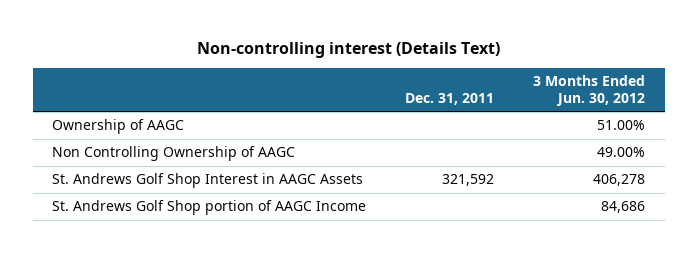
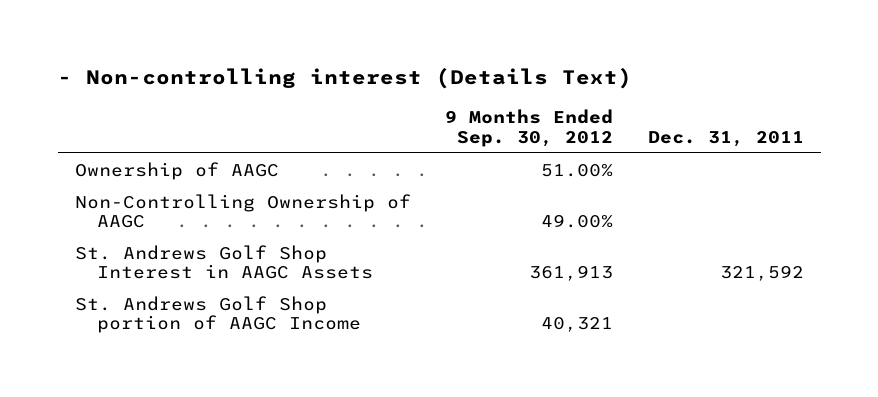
[196,41,500,58] Non-controlling interest (Details Text) -> [57,68,632,90] - Non-controlling interest (Details Text)
[533,75,646,106] 3 Months Ended Jun. 30, 2012 -> none
none -> [445,109,614,147] 9 Months Ended Sep. 30, 2012
[52,146,296,162] Non Controlling Ownership of AAGC -> [74,193,411,229] Non-Controlling Ownership of AAGC

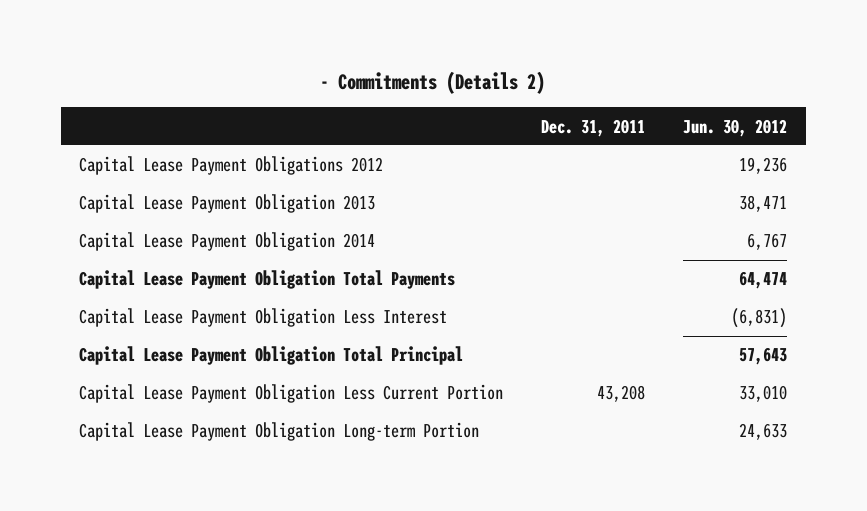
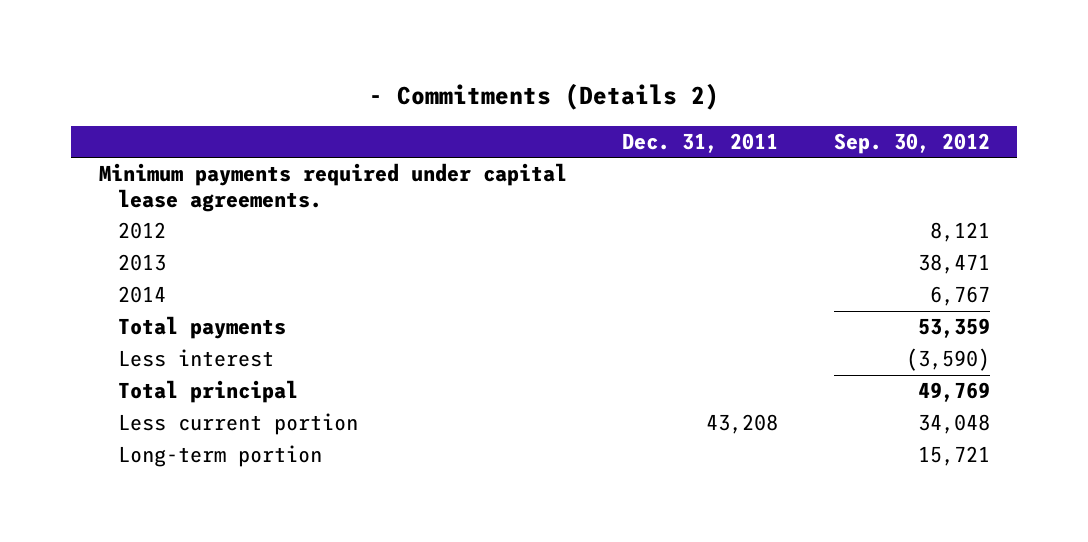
[683,118,788,137] Jun. 30, 2012 -> none
none -> [833,132,990,154] Sep. 30, 2012
none -> [98,163,567,213] Minimum payments required under capital lease agreements.
[79,156,384,176] Capital Lease Payment Obligations 2012 -> [117,222,166,240] 2012
[79,194,376,214] Capital Lease Payment Obligation 2013 -> [117,254,166,272] 2013
[79,232,376,252] Capital Lease Payment Obligation 2014 -> [117,286,166,304] 2014
[79,270,456,290] Capital Lease Payment Obligation Total Payments -> [117,316,286,340] Total payments
[79,308,448,328] Capital Lease Payment Obligation Less Interest -> [117,349,274,368] Less interest
[79,346,464,366] Capital Lease Payment Obligation Total Principal -> [117,380,298,404] Total principal
[79,384,504,404] Capital Lease Payment Obligation Less Current Portion -> [117,413,358,436] Less current portion
[79,422,480,442] Capital Lease Payment Obligation Long-term Portion -> [117,445,322,468] Long-term portion

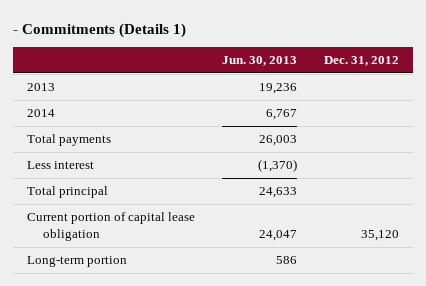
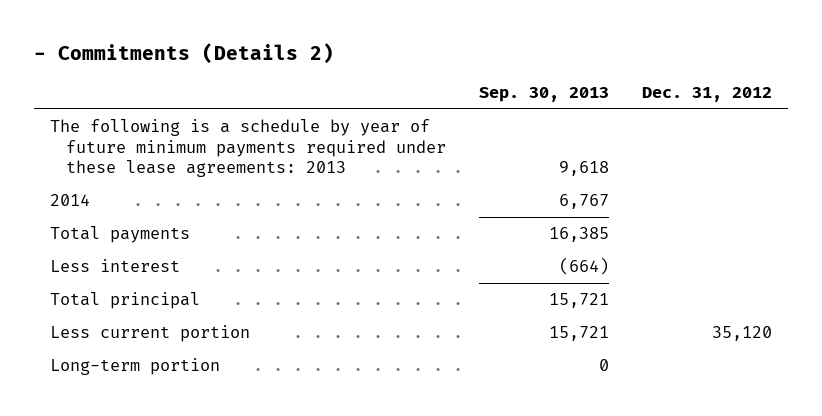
[13,22,187,38] - Commitments (Details 1) -> [34,42,335,64] - Commitments (Details 2)
[221,55,297,66] Jun. 30, 2013 -> none
none -> [478,87,609,103] Sep. 30, 2013
[26,83,55,92] 2013 -> [50,119,447,178] The following is a schedule by year of future minimum payments required under these lease agreements: 2013
[26,212,195,242] Current portion of capital lease obligation -> [50,325,251,343] Less current portion

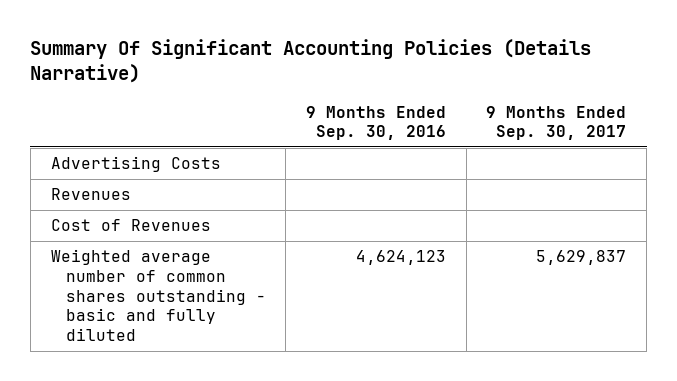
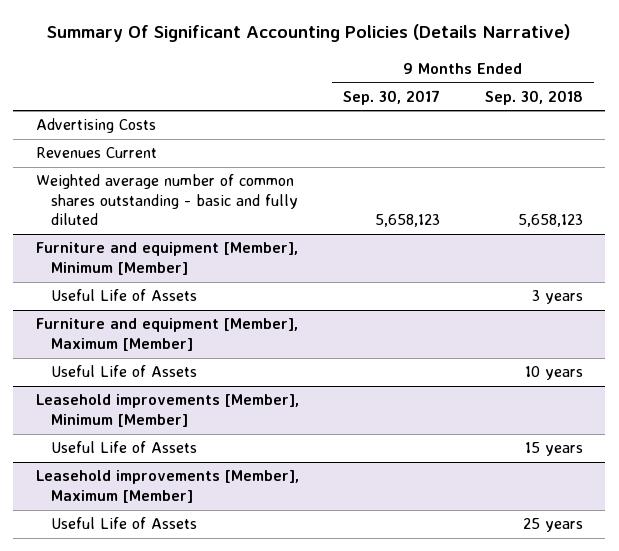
[306,105,447,141] 9 Months Ended Sep. 30, 2016 -> none
none -> [484,89,583,105] Sep. 30, 2018
[50,219,211,232] Cost of Revenues -> none
[50,188,131,201] Revenues -> [35,147,157,159] Revenues Current
[536,250,627,266] 5,629,837 -> [375,214,441,228] 5,658,123
none -> [35,242,298,275] Furniture and equipment [Member], Minimum [Member]
none -> [50,289,197,302] Useful Life of Assets
none -> [35,318,298,351] Furniture and equipment [Member], Maximum [Member]
none -> [50,365,197,378] Useful Life of Assets
none -> [35,394,299,427] Leasehold improvements [Member], Minimum [Member]
none -> [50,441,197,454] Useful Life of Assets
none -> [35,470,299,503] Leasehold improvements [Member], Maximum [Member]
none -> [50,517,197,530] Useful Life of Assets

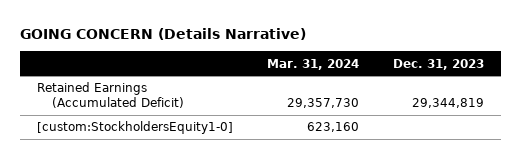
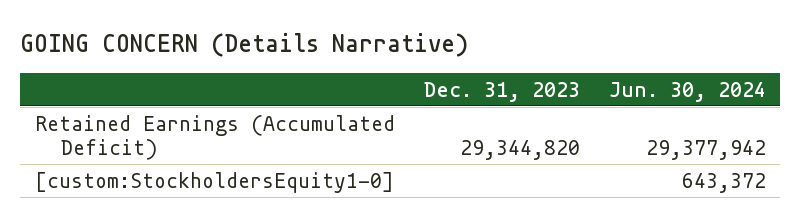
[267,58,360,70] Mar. 31, 2024 -> none
none -> [608,81,766,102] Jun. 30, 2024
[412,98,485,109] 29,344,819 -> [459,140,580,161] 29,344,820

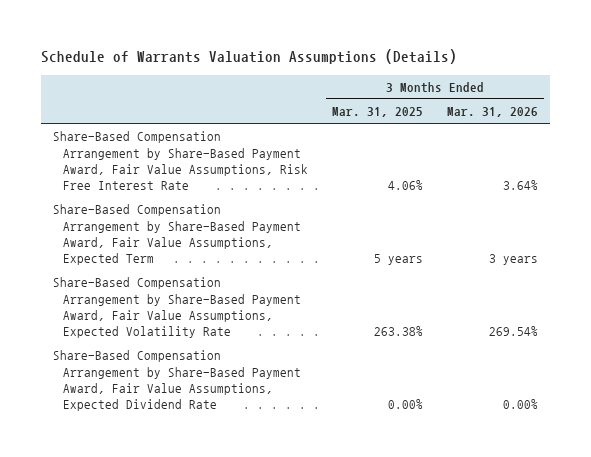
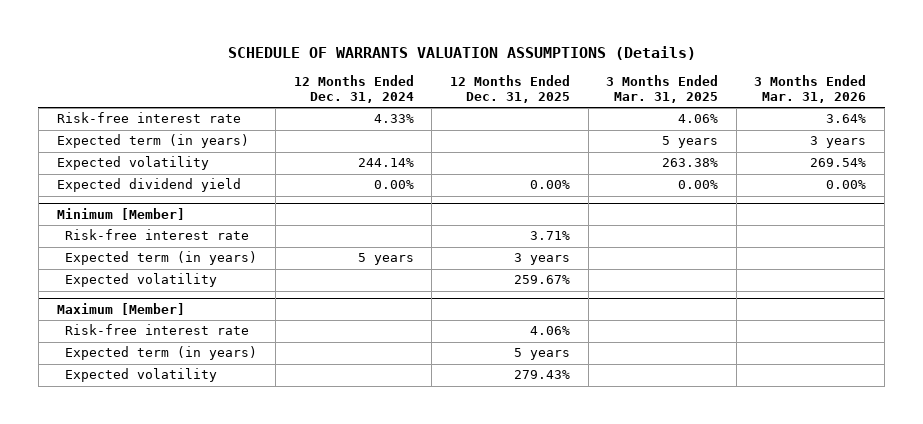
[40,49,457,65] Schedule of Warrants Valuation Assumptions (Details) -> [227,46,696,61] SCHEDULE OF WARRANTS VALUATION ASSUMPTIONS (Details)
none -> [293,75,414,103] 12 Months Ended Dec. 31, 2024
none -> [449,75,570,103] 12 Months Ended Dec. 31, 2025
[52,131,309,191] Share-Based Compensation Arrangement by Share-Based Payment Award, Fair Value Assumptions, Risk Free Interest Rate -> [56,112,241,124] Risk-free interest rate
[52,204,302,266] Share-Based Compensation Arrangement by Share-Based Payment Award, Fair Value Assumptions, Expected Term -> [56,134,249,149] Expected term (in years)
[52,277,302,339] Share-Based Compensation Arrangement by Share-Based Payment Award, Fair Value Assumptions, Expected Volatility Rate -> [56,156,209,171] Expected volatility
[52,350,302,412] Share-Based Compensation Arrangement by Share-Based Payment Award, Fair Value Assumptions, Expected Dividend Rate -> [56,178,241,193] Expected dividend yield
none -> [56,207,185,220] Minimum [Member]
none -> [65,229,250,241] Risk-free interest rate
none -> [65,251,258,266] Expected term (in years)
none -> [65,273,218,288] Expected volatility
none -> [56,302,185,315] Maximum [Member]
none -> [65,324,250,336] Risk-free interest rate
none -> [65,346,258,361] Expected term (in years)
none -> [65,368,218,383] Expected volatility

